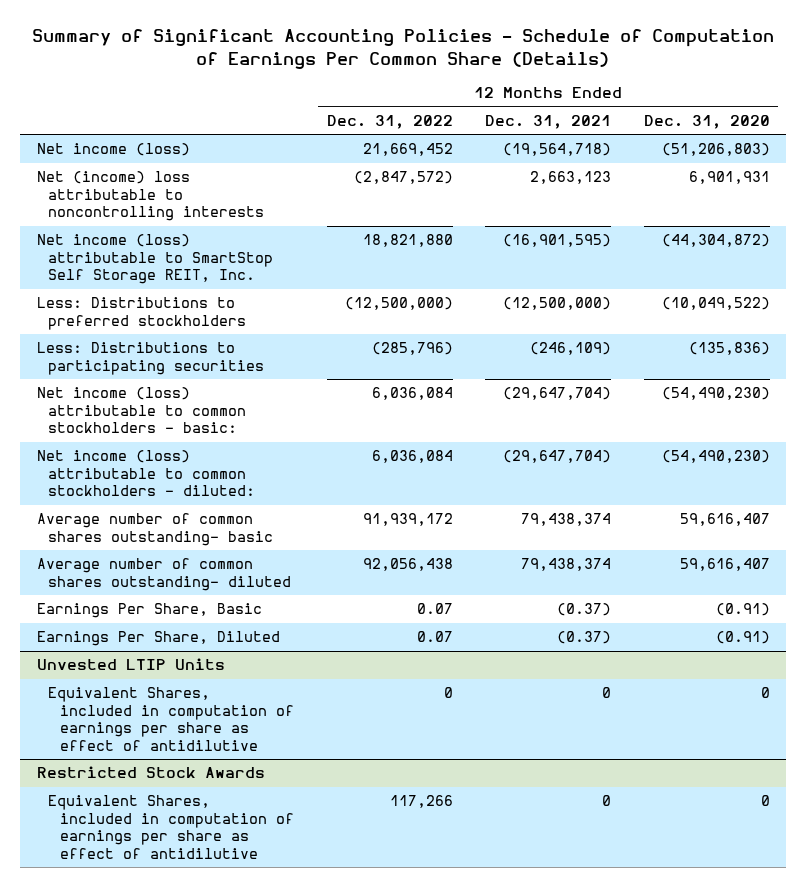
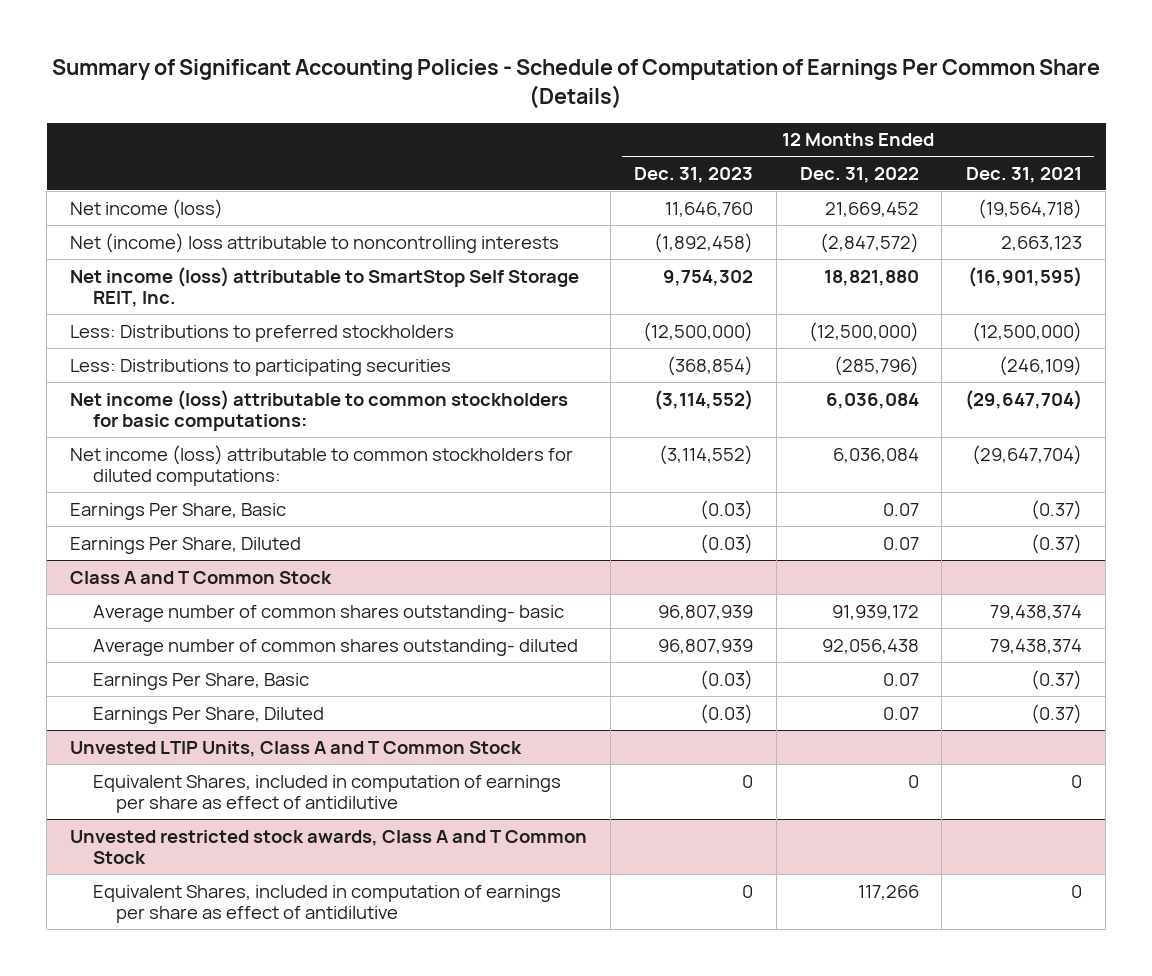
[643,114,770,129] Dec. 31, 2020 -> none
none -> [633,166,753,183] Dec. 31, 2023
[36,387,247,434] Net income (loss) attributable to common stockholders - basic: -> [69,389,568,431] Net income (loss) attributable to common stockholders for basic computations:
[36,450,256,497] Net income (loss) attributable to common stockholders - diluted: -> [69,444,573,486] Net income (loss) attributable to common stockholders for diluted computations:
none -> [69,502,286,520] Earnings Per Share, Basic
none -> [69,536,301,554] Earnings Per Share, Diluted
none -> [69,570,332,584] Class A and T Common Stock
[36,658,225,671] Unvested LTIP Units -> none
none -> [69,740,522,757] Unvested LTIP Units, Class A and T Common Stock
[36,766,265,779] Restricted Stock Awards -> none
none -> [69,829,587,864] Unvested restricted stock awards, Class A and T Common Stock

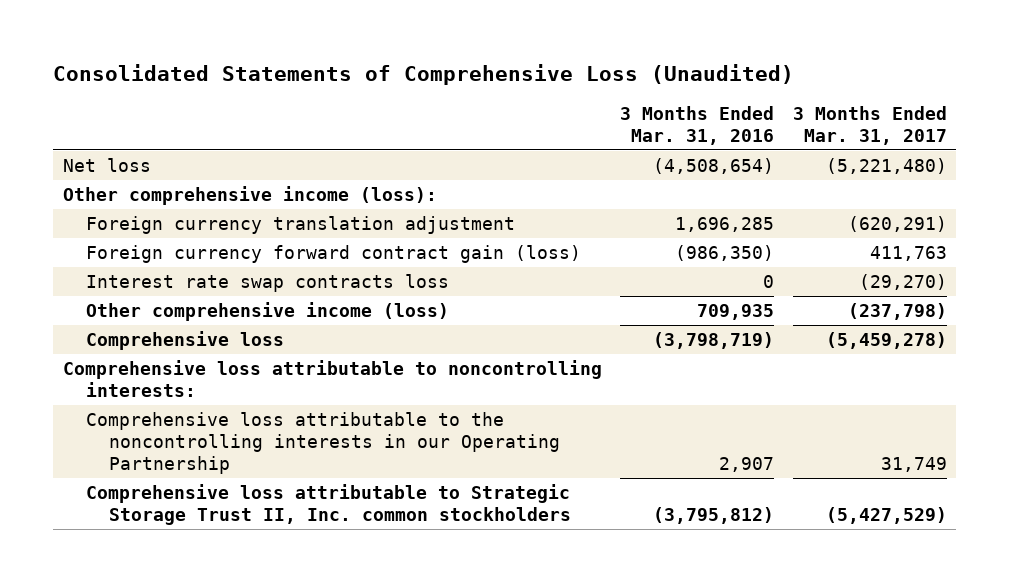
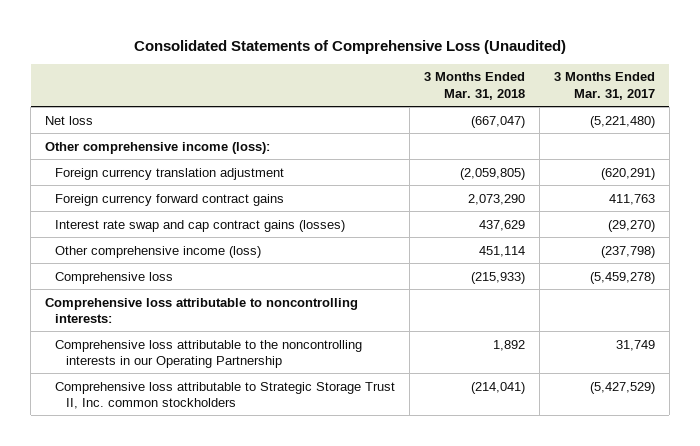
[620,105,775,145] 3 Months Ended Mar. 31, 2016 -> none
none -> [424,72,526,100] 3 Months Ended Mar. 31, 2018
[85,245,581,264] Foreign currency forward contract gain (loss) -> [55,193,285,206] Foreign currency forward contract gains
[85,274,449,293] Interest rate swap contracts loss -> [55,219,346,232] Interest rate swap and cap contract gains (losses)

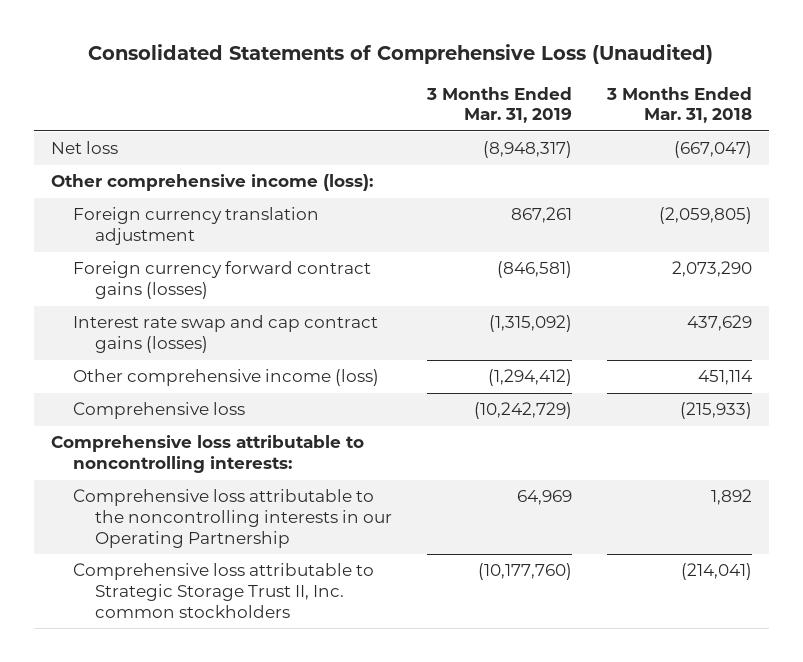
[554,72,656,100] 3 Months Ended Mar. 31, 2017 -> none
none -> [425,86,572,124] 3 Months Ended Mar. 31, 2019
[55,193,285,206] Foreign currency forward contract gains -> [72,261,371,300] Foreign currency forward contract gains (losses)

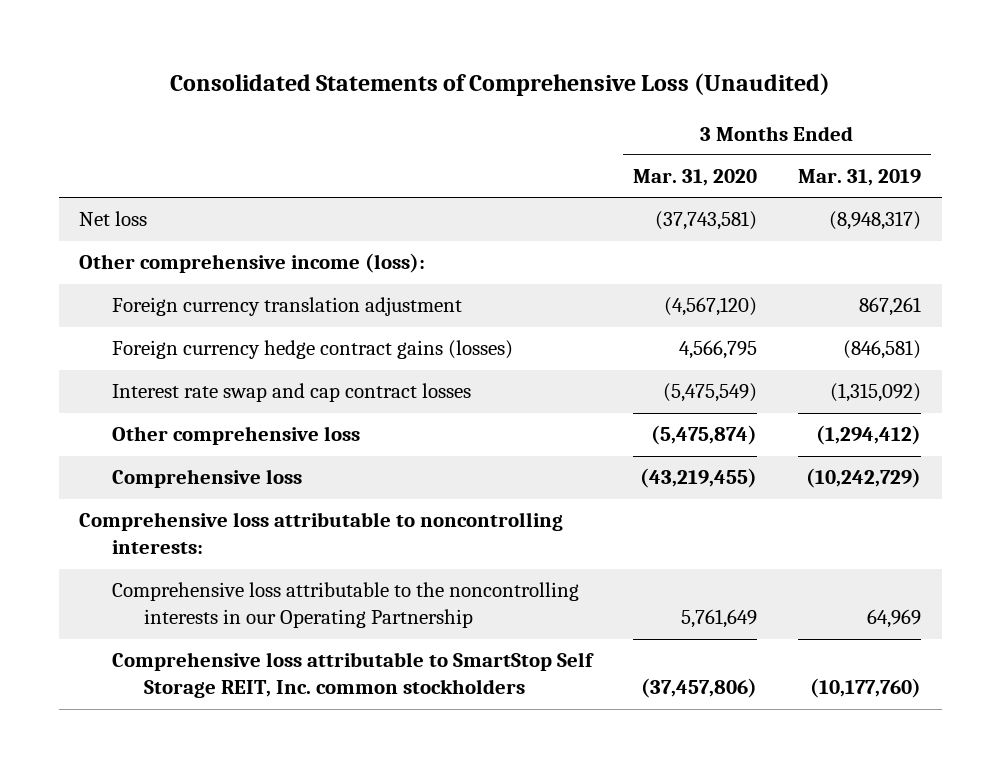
[605,86,752,124] 3 Months Ended Mar. 31, 2018 -> none
none -> [632,169,757,187] Mar. 31, 2020
[72,261,371,300] Foreign currency forward contract gains (losses) -> [111,340,513,360] Foreign currency hedge contract gains (losses)
[72,315,378,354] Interest rate swap and cap contract gains (losses) -> [111,383,471,403] Interest rate swap and cap contract losses
[72,369,379,387] Other comprehensive income (loss) -> [111,426,360,446] Other comprehensive loss
[72,563,374,618] Comprehensive loss attributable to Strategic Storage Trust II, Inc. common stockholders -> [111,652,594,699] Comprehensive loss attributable to SmartStop Self Storage REIT, Inc. common stockholders

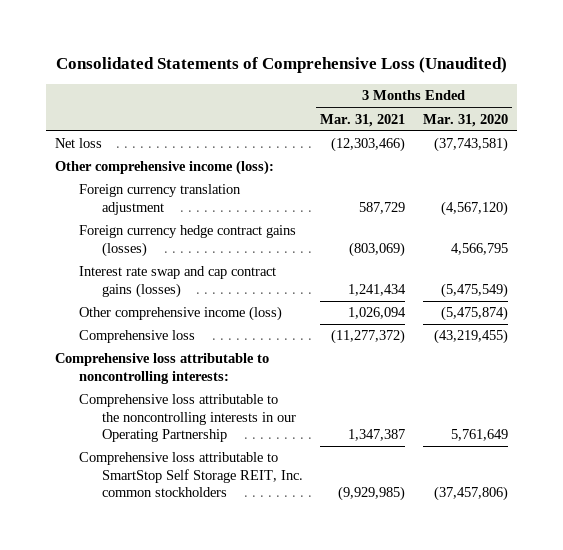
[797,169,921,187] Mar. 31, 2019 -> none
none -> [320,113,406,127] Mar. 31, 2021
[111,383,471,403] Interest rate swap and cap contract losses -> [78,266,276,298] Interest rate swap and cap contract gains (losses)
[111,426,360,446] Other comprehensive loss -> [78,306,282,322] Other comprehensive income (loss)

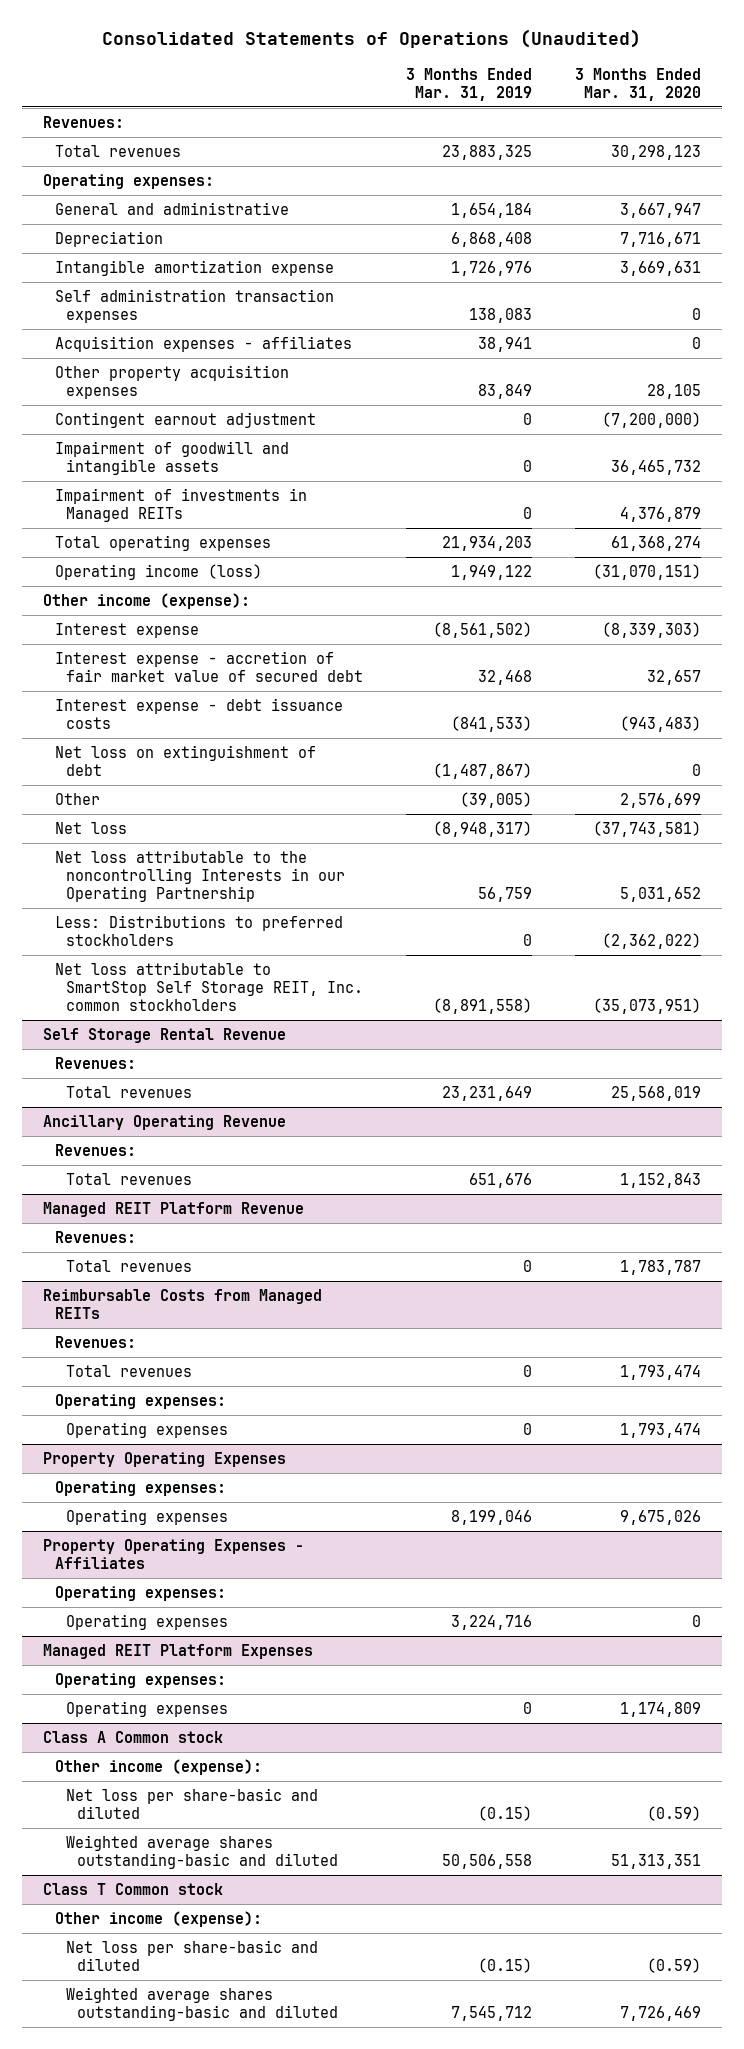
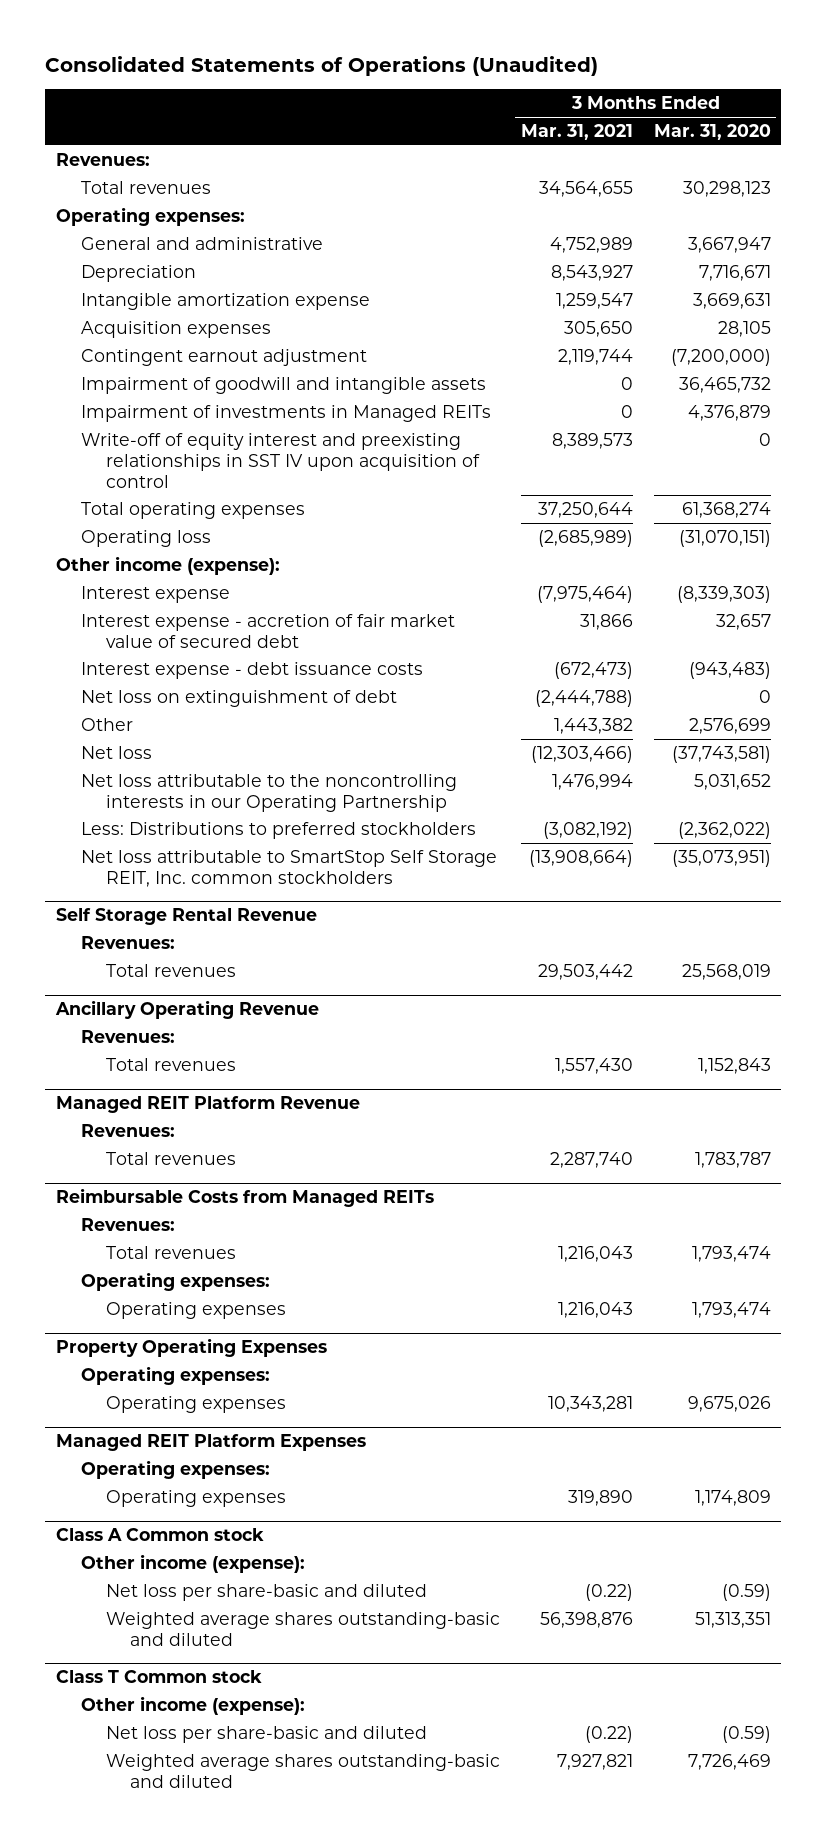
[405,67,532,101] 3 Months Ended Mar. 31, 2019 -> none
none -> [520,123,633,140] Mar. 31, 2021
[54,288,334,323] Self administration transaction expenses -> none
[54,335,352,352] Acquisition expenses - affiliates -> none
[54,364,289,399] Other property acquisition expenses -> [80,320,271,338] Acquisition expenses
none -> [80,432,480,488] Write-off of equity interest and preexisting relationships in SST IV upon acquisition of control
[54,563,262,580] Operating income (loss) -> [80,529,211,547] Operating loss
[54,849,345,902] Net loss attributable to the noncontrolling Interests in our Operating Partnership -> [80,773,457,812] Net loss attributable to the noncontrolling interests in our Operating Partnership
[43,1538,305,1569] Property Operating Expenses - Affiliates -> none
[54,1585,226,1601] Operating expenses: -> none
[65,1613,228,1630] Operating expenses -> none

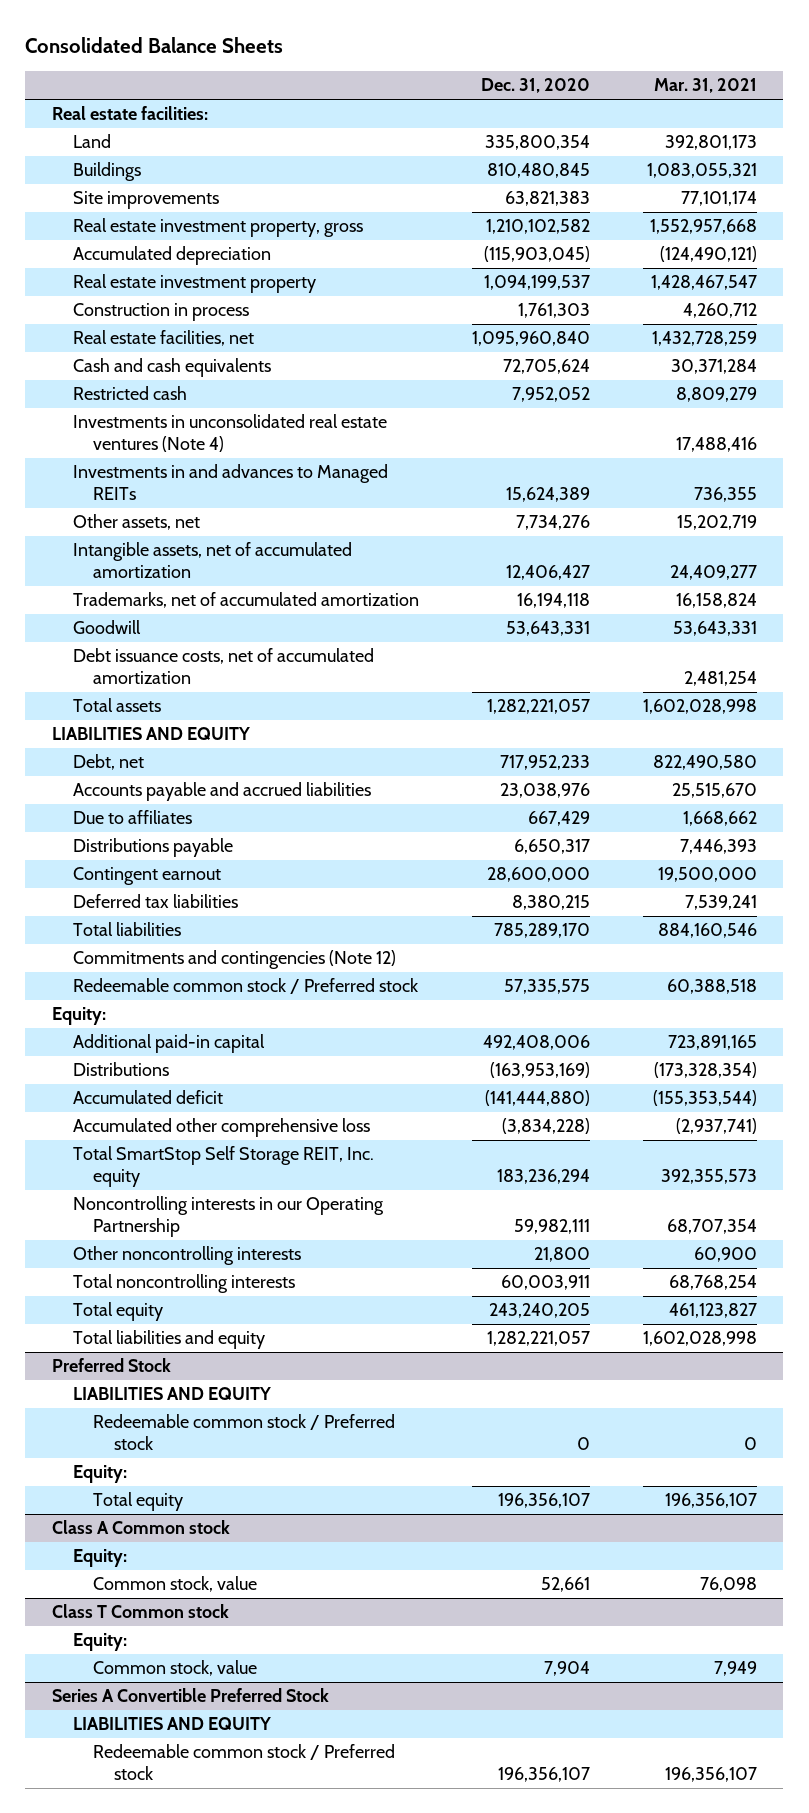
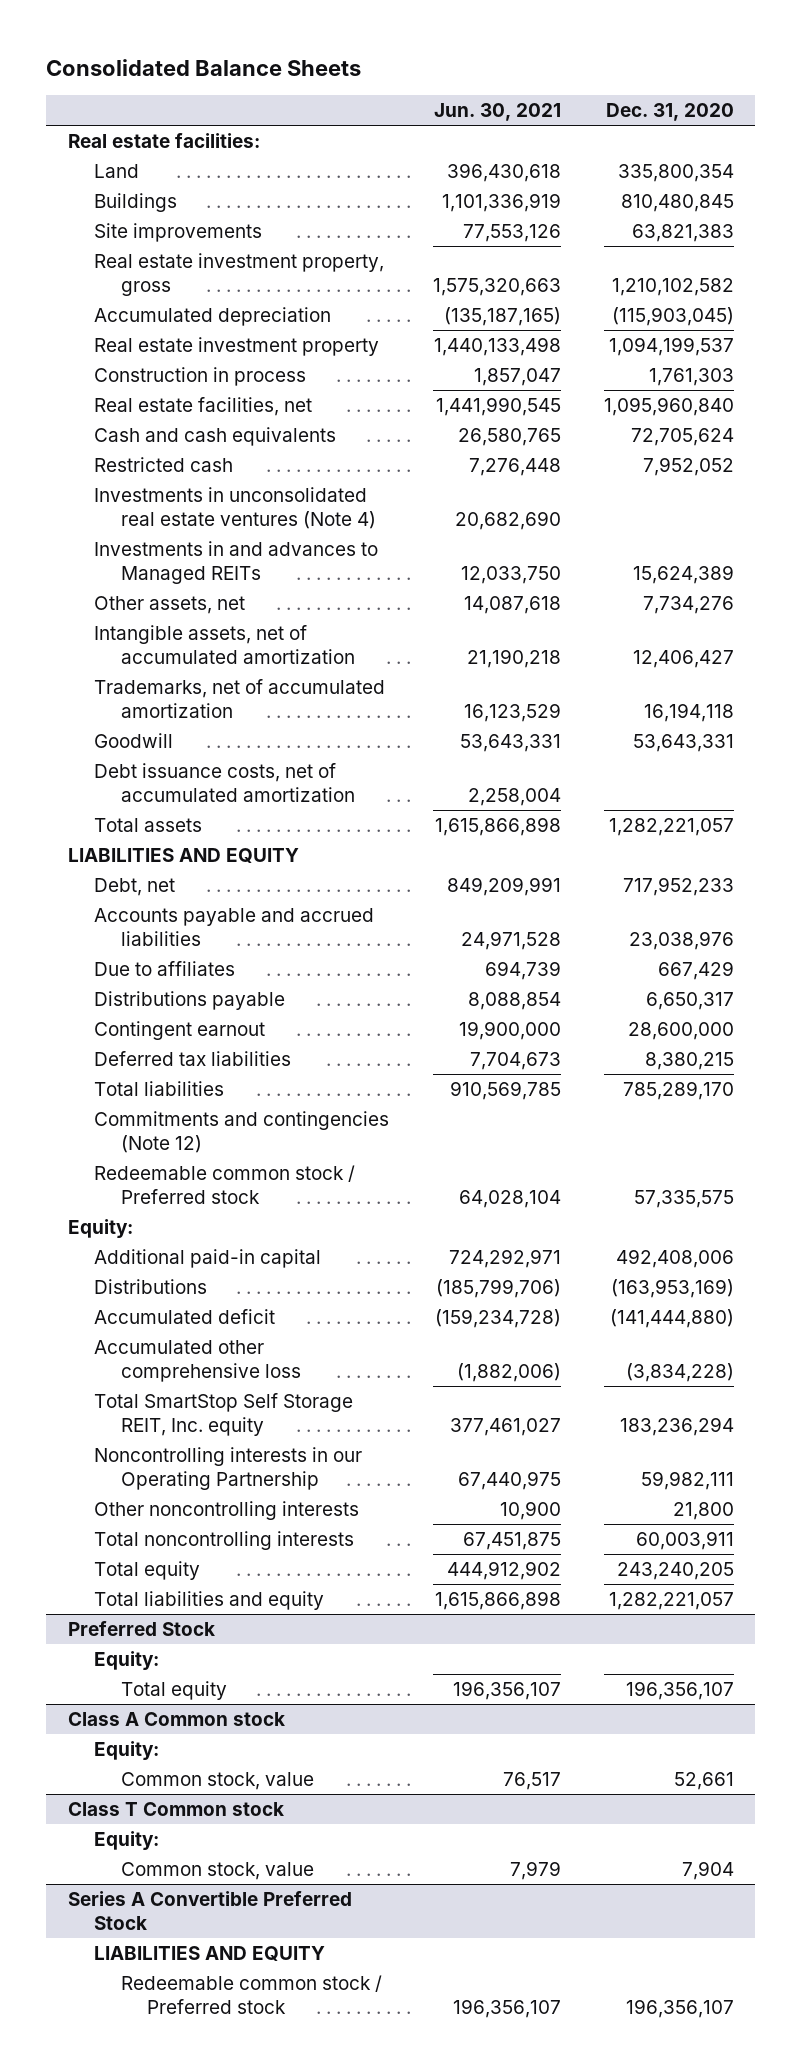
[653,78,757,94] Mar. 31, 2021 -> none
none -> [433,103,561,122] Jun. 30, 2021
[72,1387,271,1401] LIABILITIES AND EQUITY -> none
[93,1414,396,1451] Redeemable common stock / Preferred stock -> none

